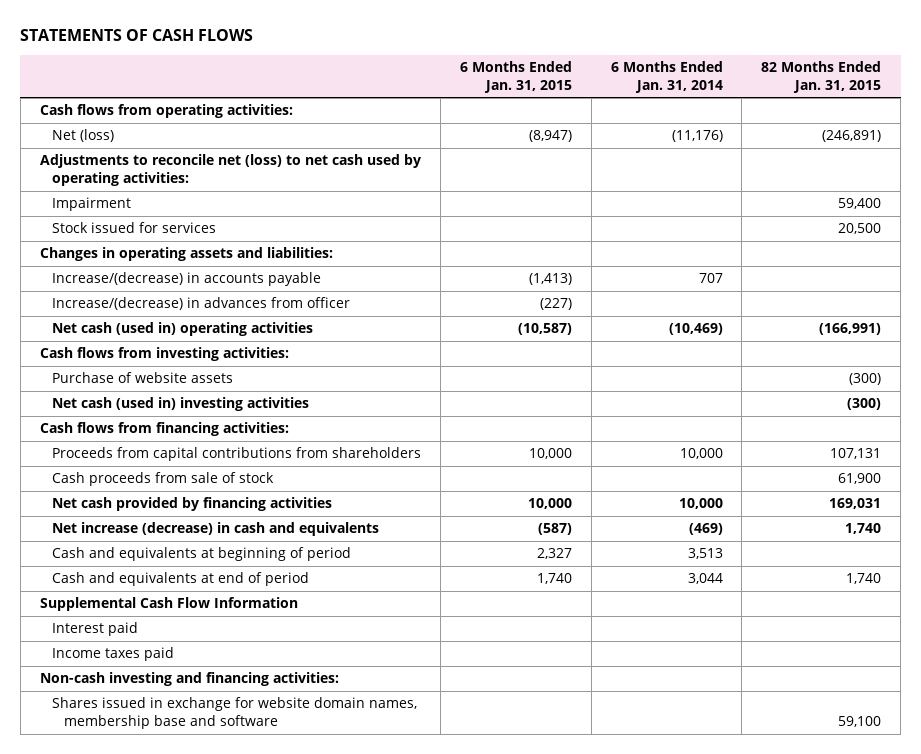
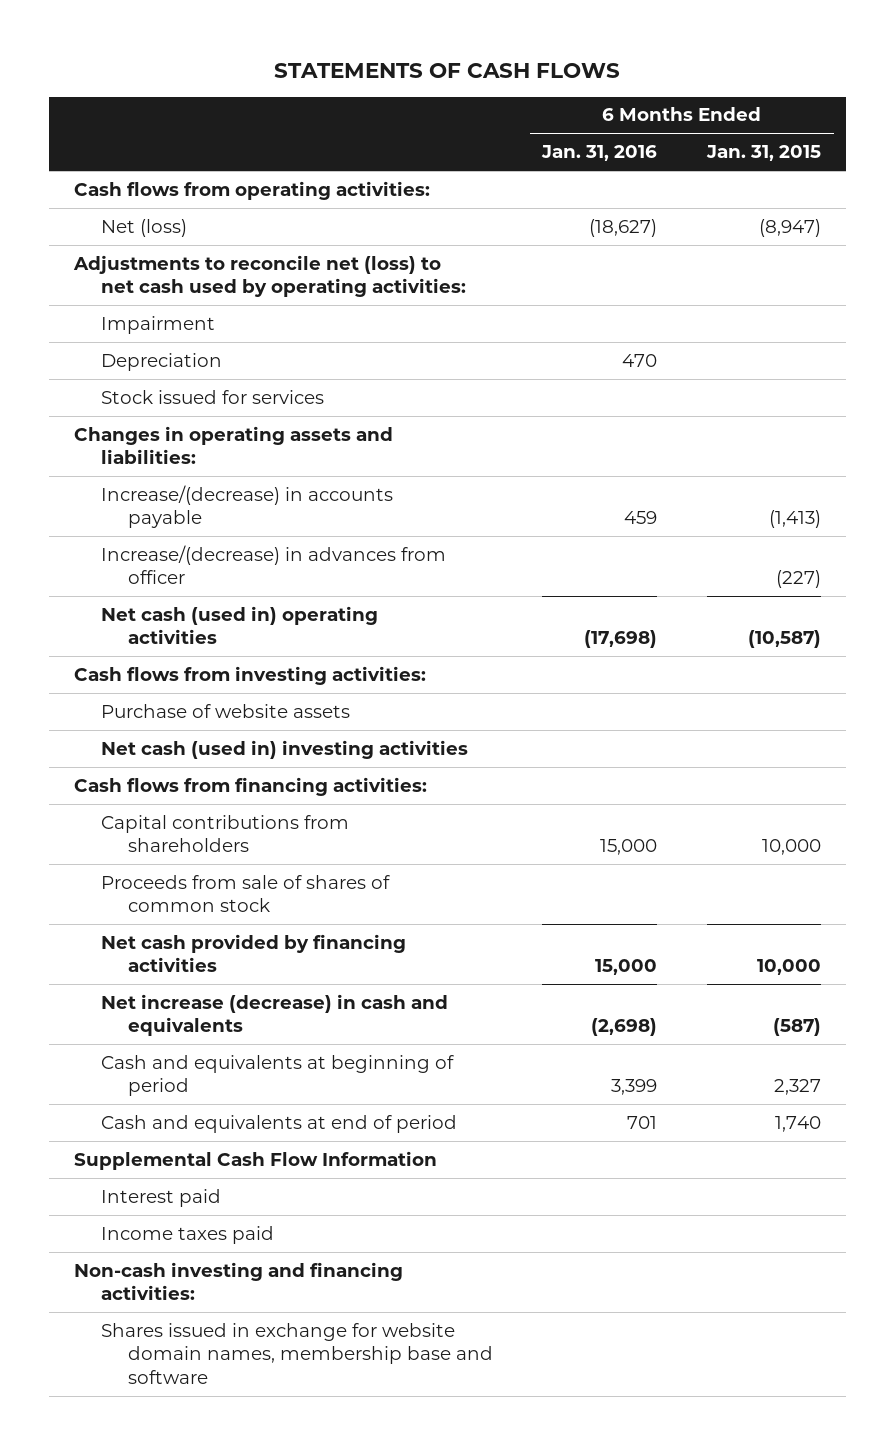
[610,61,723,93] 6 Months Ended Jan. 31, 2014 -> none
[761,61,882,93] 82 Months Ended Jan. 31, 2015 -> none
none -> [541,145,658,162] Jan. 31, 2016
none -> [100,352,222,371] Depreciation
[51,447,421,462] Proceeds from capital contributions from shareholders -> [100,814,349,853] Capital contributions from shareholders
[51,472,274,487] Cash proceeds from sale of stock -> [100,874,390,913] Proceeds from sale of shares of common stock

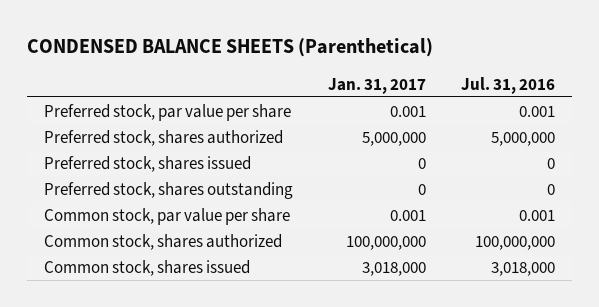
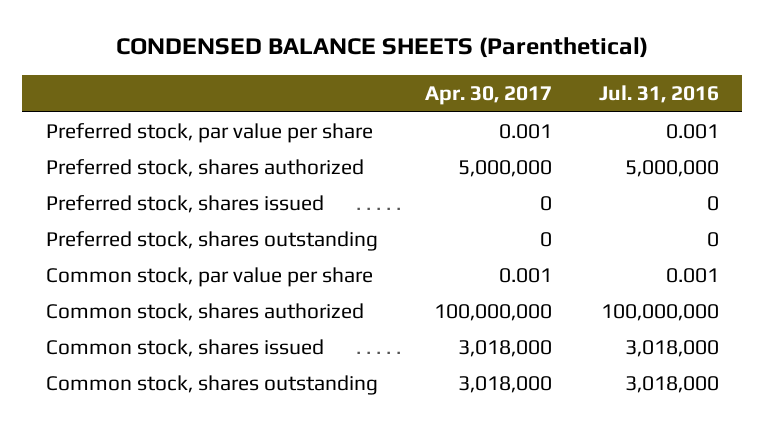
[327,77,426,94] Jan. 31, 2017 -> none
none -> [424,86,552,106] Apr. 30, 2017
none -> [45,374,378,395] Common stock, shares outstanding

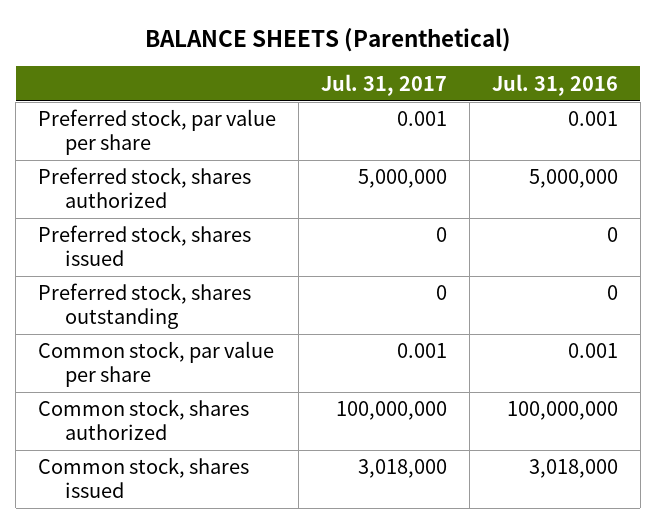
[116,37,649,59] CONDENSED BALANCE SHEETS (Parenthetical) -> [144,27,511,52] BALANCE SHEETS (Parenthetical)
[424,86,552,106] Apr. 30, 2017 -> none
none -> [320,73,447,96] Jul. 31, 2017
[45,374,378,395] Common stock, shares outstanding -> none

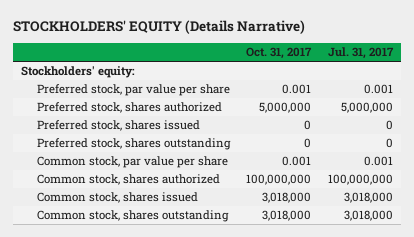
[144,27,511,52] BALANCE SHEETS (Parenthetical) -> [13,20,306,35] STOCKHOLDERS' EQUITY (Details Narrative)
[491,73,618,96] Jul. 31, 2016 -> none
none -> [246,47,313,60] Oct. 31, 2017
none -> [21,66,136,79] Stockholders' equity:
none -> [37,210,230,223] Common stock, shares outstanding

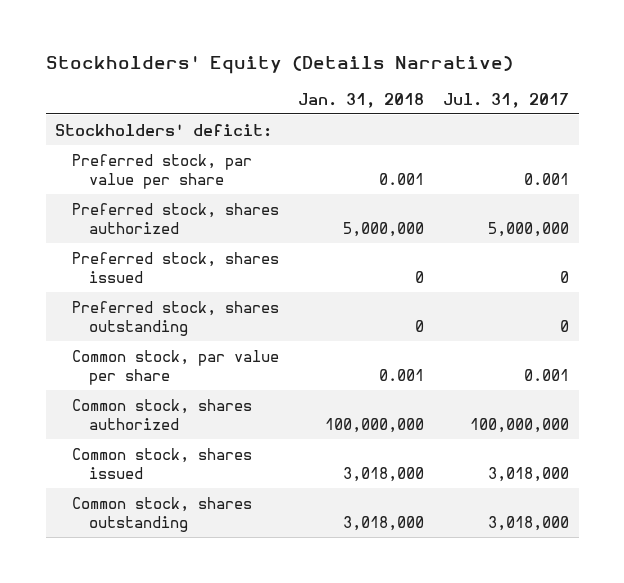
[13,20,306,35] STOCKHOLDERS' EQUITY (Details Narrative) -> [45,55,513,74] Stockholders' Equity (Details Narrative)
[246,47,313,60] Oct. 31, 2017 -> none
none -> [298,92,425,108] Jan. 31, 2018
[21,66,136,79] Stockholders' equity: -> [55,123,273,137] Stockholders' deficit:

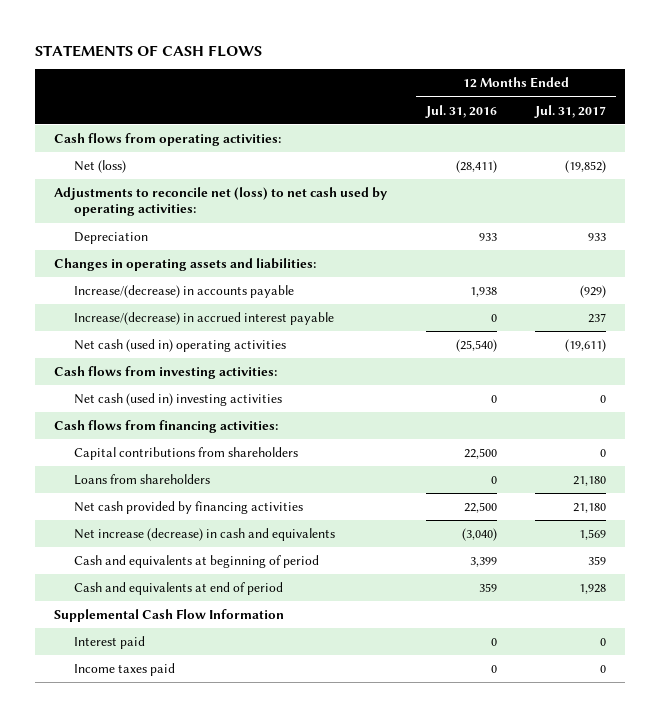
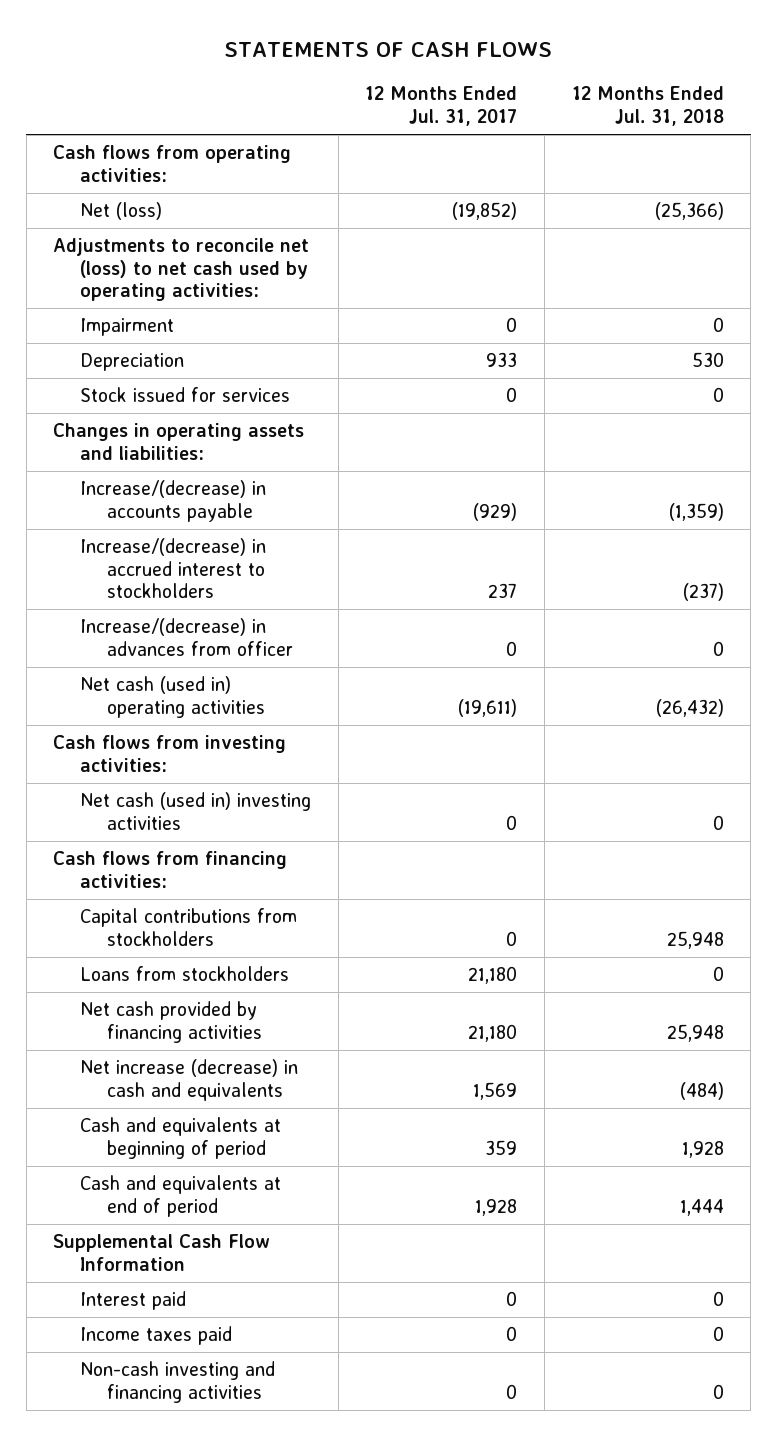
[424,104,497,118] Jul. 31, 2016 -> none
none -> [571,86,724,127] 12 Months Ended Jul. 31, 2018
none -> [80,318,175,337] Impairment
none -> [80,387,291,403] Stock issued for services
[73,311,334,325] Increase/(decrease) in accrued interest payable -> [80,538,267,599] Increase/(decrease) in accrued interest to stockholders
none -> [80,618,293,656] Increase/(decrease) in advances from officer
[73,446,298,460] Capital contributions from shareholders -> [80,908,298,946] Capital contributions from stockholders
[73,473,210,485] Loans from shareholders -> [80,966,290,982] Loans from stockholders
none -> [80,1361,276,1403] Non-cash investing and financing activities

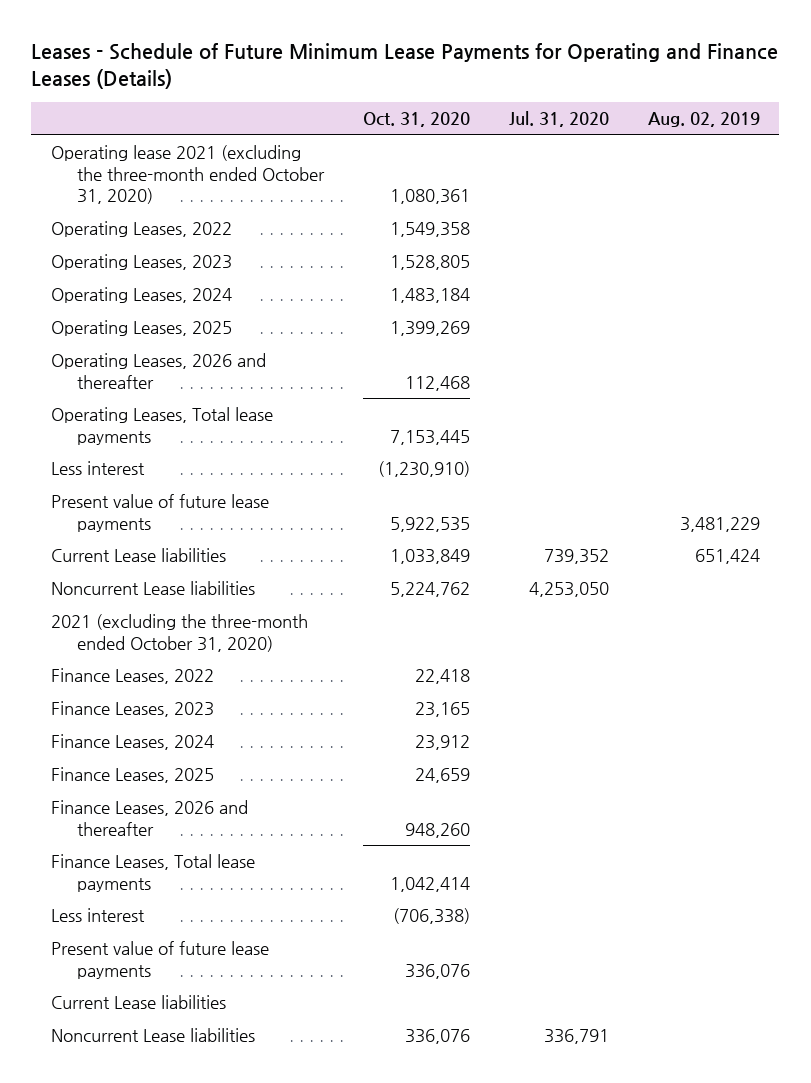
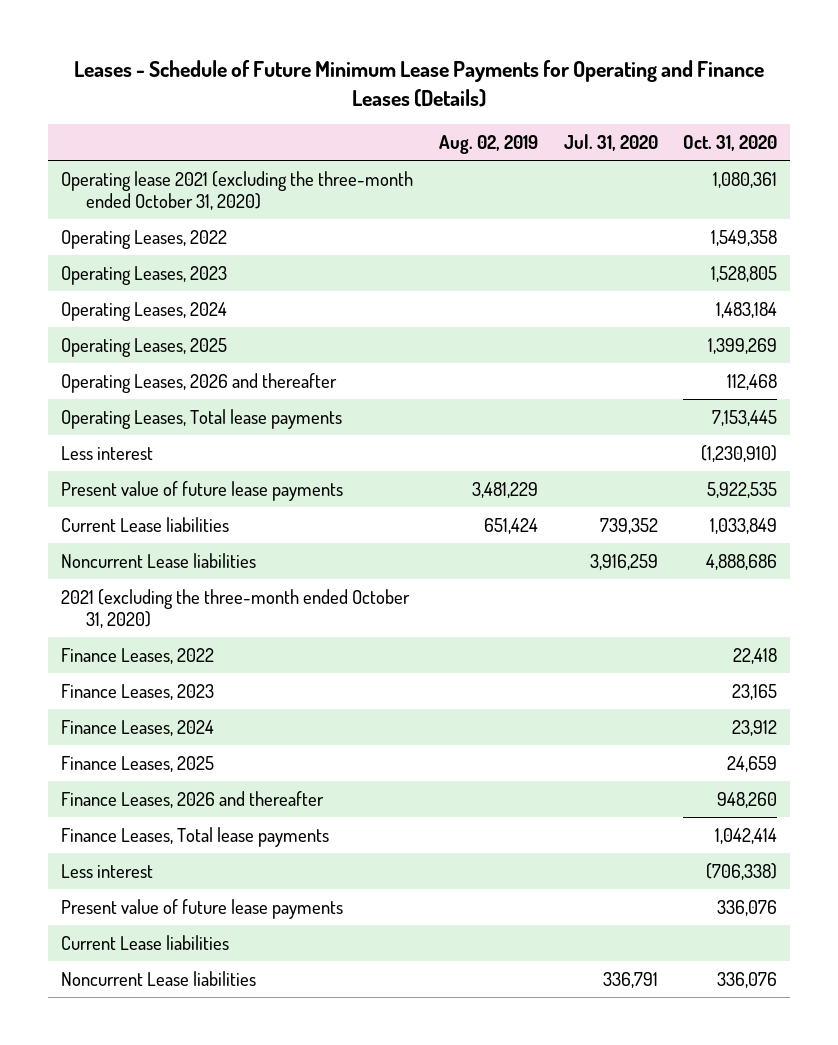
[390,582,471,598] 5,224,762 -> [706,553,778,570] 4,888,686
[528,582,609,598] 4,253,050 -> [589,553,658,570] 3,916,259

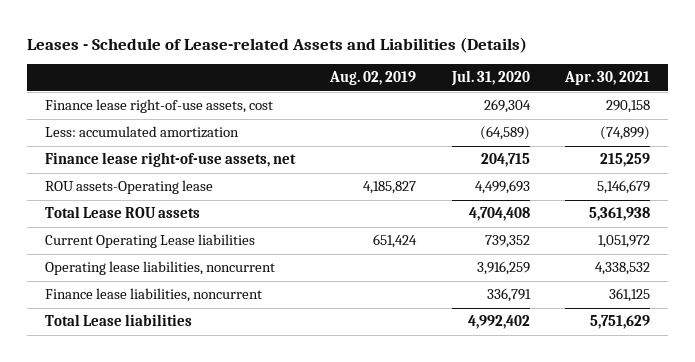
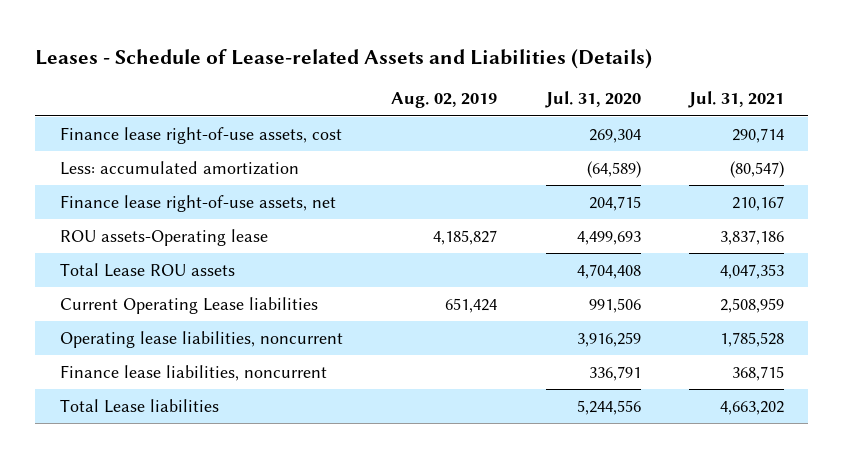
[563,71,650,86] Apr. 30, 2021 -> none
none -> [688,91,785,109] Jul. 31, 2021
[484,235,530,249] 739,352 -> [588,297,641,313] 991,506
[467,315,530,330] 4,992,402 -> [576,399,641,415] 5,244,556

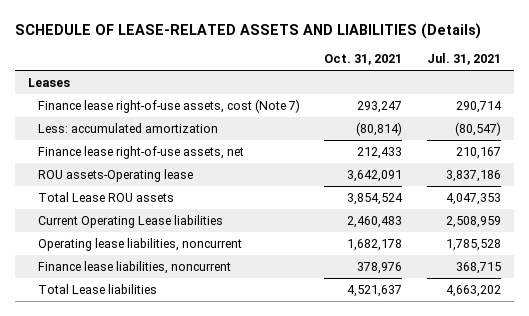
[35,48,653,69] Leases - Schedule of Lease-related Assets and Liabilities (Details) -> [15,22,482,39] SCHEDULE OF LEASE-RELATED ASSETS AND LIABILITIES (Details)
[391,92,498,109] Aug. 02, 2019 -> none
[544,91,641,109] Jul. 31, 2020 -> none
none -> [324,54,403,66] Oct. 31, 2021
none -> [27,77,70,87] Leases
[59,126,342,144] Finance lease right-of-use assets, cost -> [37,98,300,113] Finance lease right-of-use assets, cost (Note 7)

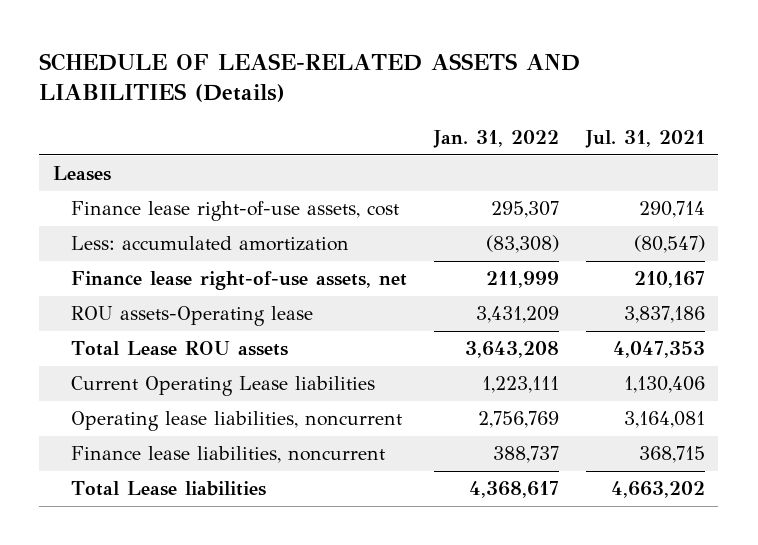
[324,54,403,66] Oct. 31, 2021 -> none
none -> [432,129,559,148] Jan. 31, 2022
[37,98,300,113] Finance lease right-of-use assets, cost (Note 7) -> [70,201,399,222] Finance lease right-of-use assets, cost
[446,215,502,228] 2,508,959 -> [623,376,705,394] 1,130,406
[446,238,502,251] 1,785,528 -> [623,411,705,429] 3,164,081

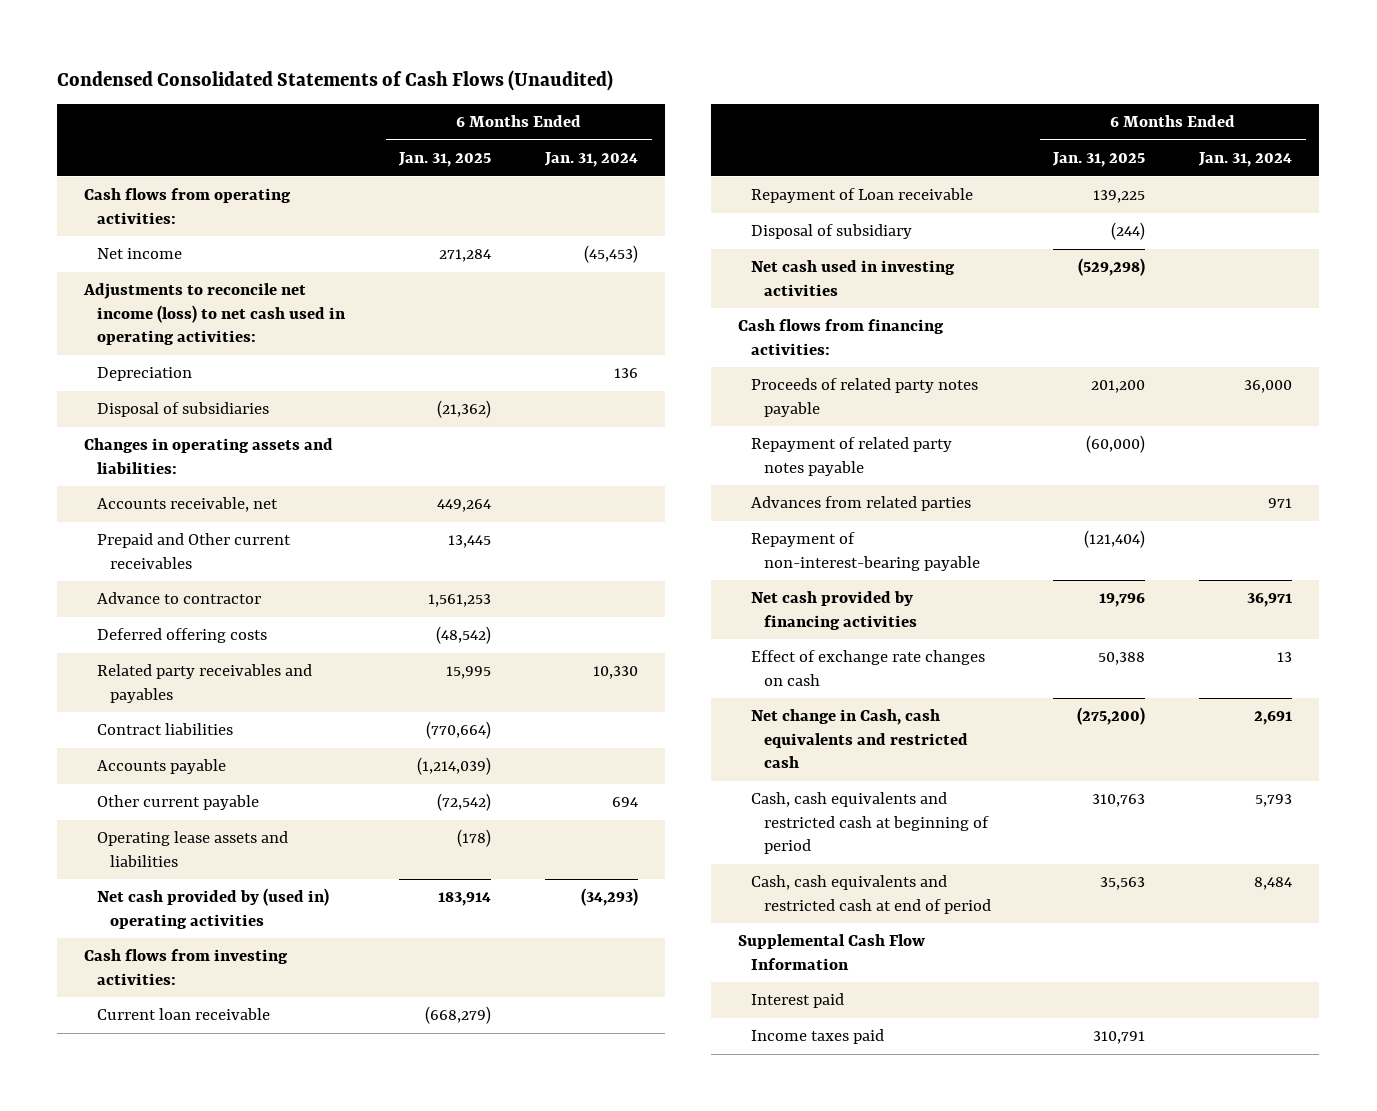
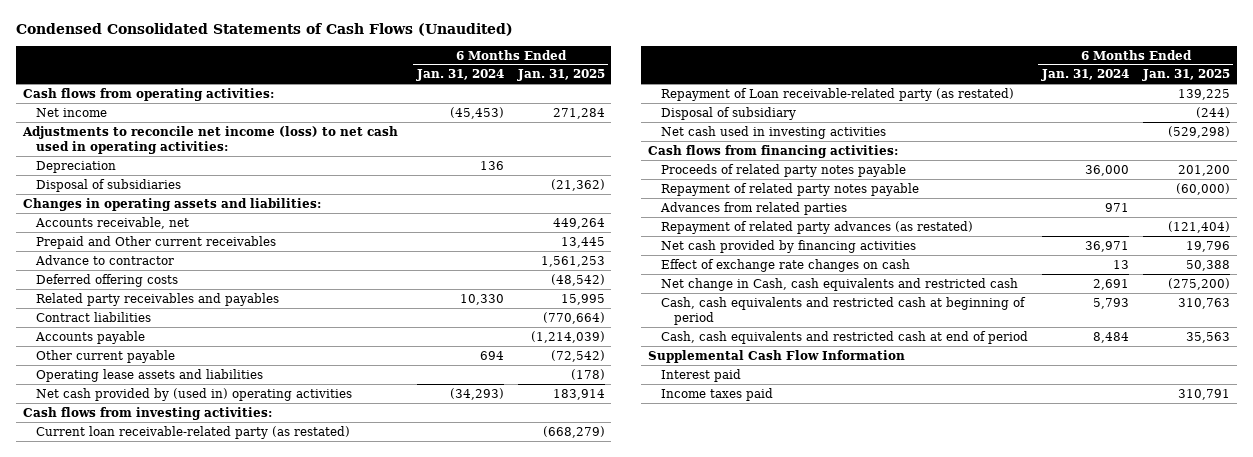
[97,1008,271,1021] Current loan receivable -> [35,425,350,439] Current loan receivable-related party (as restated)
[751,188,974,204] Repayment of Loan receivable -> [661,87,1015,101] Repayment of Loan receivable-related party (as restated)
[751,532,981,571] Repayment of non-interest-bearing payable -> [661,220,974,234] Repayment of related party advances (as restated)

